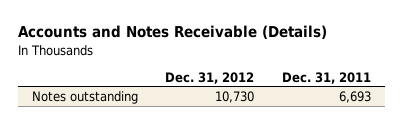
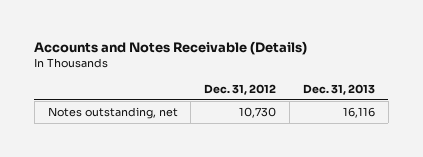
[281,71,371,84] Dec. 31, 2011 -> none
none -> [302,83,375,95] Dec. 31, 2013
[31,91,138,105] Notes outstanding -> [47,106,178,119] Notes outstanding, net

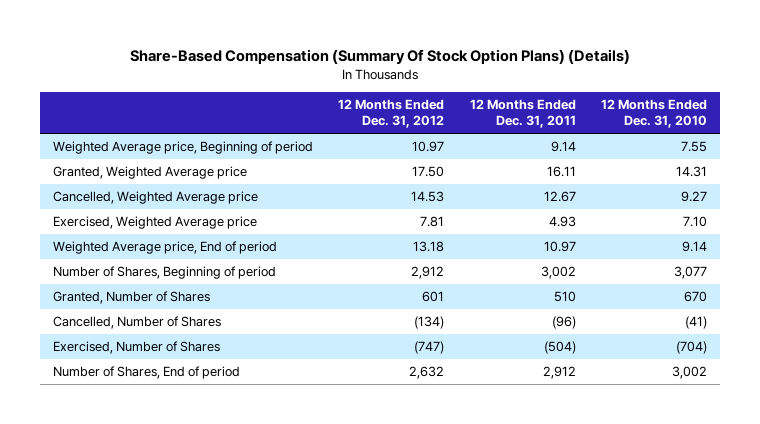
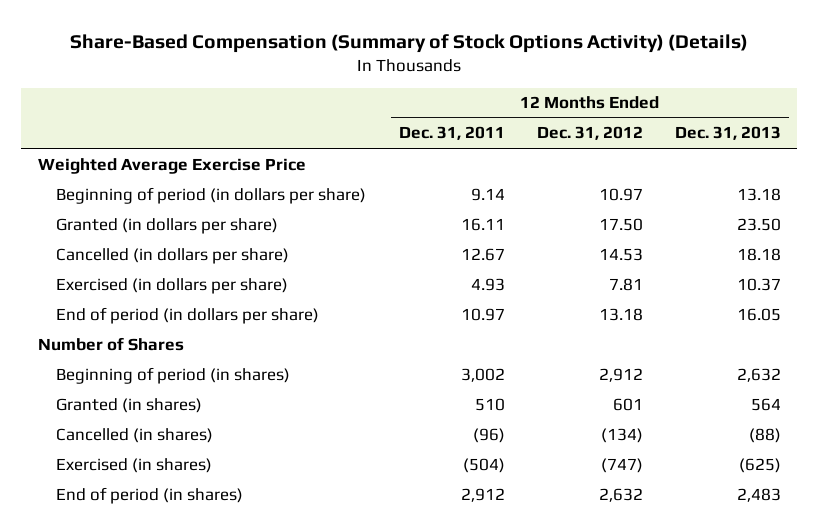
[130,48,631,64] Share-Based Compensation (Summary Of Stock Option Plans) (Details) -> [70,33,749,53] Share-Based Compensation (Summary of Stock Options Activity) (Details)
[601,99,708,129] 12 Months Ended Dec. 31, 2010 -> none
none -> [675,126,782,141] Dec. 31, 2013
none -> [37,157,306,174] Weighted Average Exercise Price
[53,141,314,155] Weighted Average price, Beginning of period -> [56,186,367,204] Beginning of period (in dollars per share)
[53,166,248,180] Granted, Weighted Average price -> [56,217,279,234] Granted (in dollars per share)
[53,191,259,205] Cancelled, Weighted Average price -> [56,247,290,264] Cancelled (in dollars per share)
[53,216,258,230] Exercised, Weighted Average price -> [56,277,289,294] Exercised (in dollars per share)
[53,241,278,255] Weighted Average price, End of period -> [56,306,320,324] End of period (in dollars per share)
none -> [37,336,184,351] Number of Shares
[53,266,277,280] Number of Shares, Beginning of period -> [56,366,291,384] Beginning of period (in shares)
[53,291,211,305] Granted, Number of Shares -> [56,397,203,413] Granted (in shares)
[53,316,222,330] Cancelled, Number of Shares -> [56,427,214,443] Cancelled (in shares)
[53,341,221,355] Exercised, Number of Shares -> [56,457,213,473] Exercised (in shares)
[53,366,241,380] Number of Shares, End of period -> [56,486,244,504] End of period (in shares)

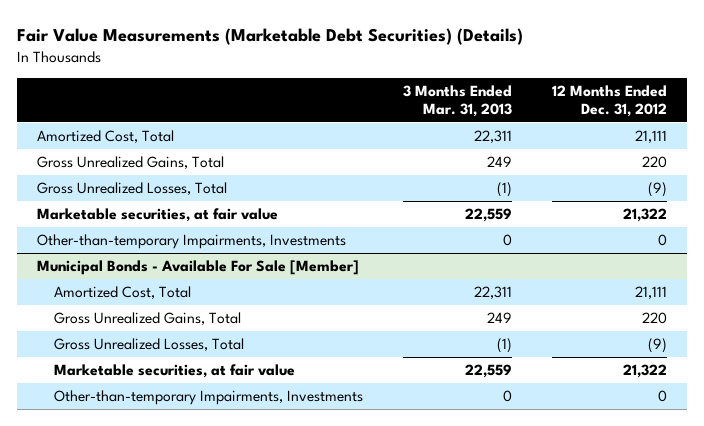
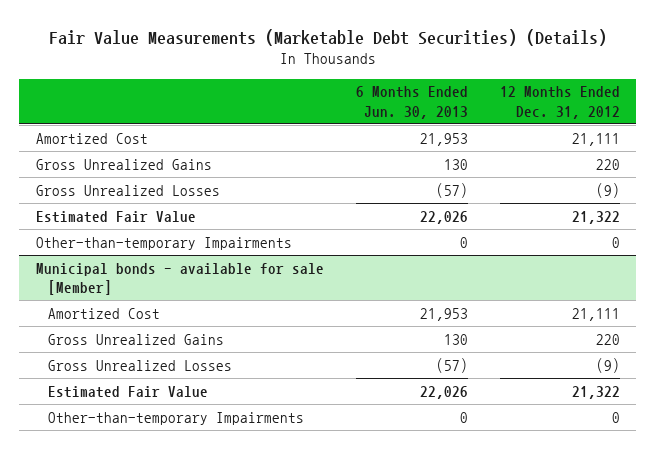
[403,84,513,118] 3 Months Ended Mar. 31, 2013 -> none
none -> [355,86,468,119] 6 Months Ended Jun. 30, 2013
[36,129,174,143] Amortized Cost, Total -> [35,132,148,144] Amortized Cost
[36,155,224,169] Gross Unrealized Gains, Total -> [35,158,212,170] Gross Unrealized Gains
[36,181,227,195] Gross Unrealized Losses, Total -> [35,184,220,196] Gross Unrealized Losses
[36,207,278,222] Marketable securities, at fair value -> [35,210,196,223] Estimated Fair Value
[36,233,346,249] Other-than-temporary Impairments, Investments -> [35,236,292,250] Other-than-temporary Impairments
[36,259,359,275] Municipal Bonds - Available For Sale [Member] -> [35,262,324,296] Municipal bonds - available for sale [Member]
[54,285,192,299] Amortized Cost, Total -> [48,307,161,319] Amortized Cost
[54,311,242,325] Gross Unrealized Gains, Total -> [48,333,225,345] Gross Unrealized Gains
[54,337,245,351] Gross Unrealized Losses, Total -> [48,359,233,371] Gross Unrealized Losses
[54,363,296,378] Marketable securities, at fair value -> [48,385,209,398] Estimated Fair Value
[54,389,364,405] Other-than-temporary Impairments, Investments -> [48,411,305,425] Other-than-temporary Impairments

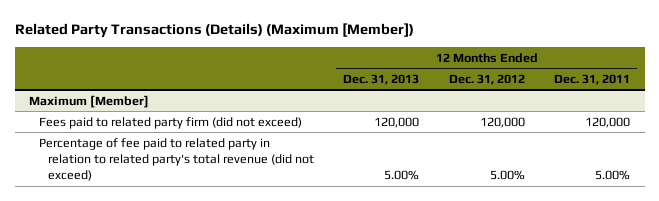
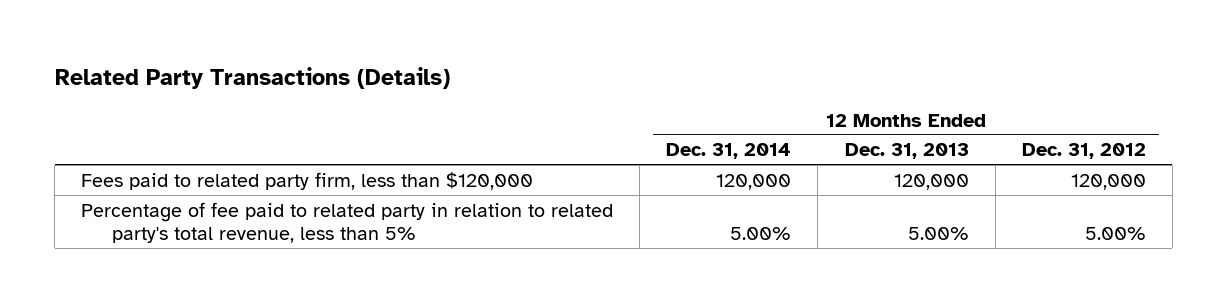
[14,23,414,39] Related Party Transactions (Details) (Maximum [Member]) -> [54,67,450,90] Related Party Transactions (Details)
[554,73,631,85] Dec. 31, 2011 -> none
none -> [666,143,792,160] Dec. 31, 2014
[29,94,150,108] Maximum [Member] -> none
[38,116,302,129] Fees paid to related party firm (did not exceed) -> [81,171,534,190] Fees paid to related party firm, less than $120,000
[38,137,315,182] Percentage of fee paid to related party in relation to related party's total revenue (did not exceed) -> [81,201,614,243] Percentage of fee paid to related party in relation to related party's total revenue, less than 5%

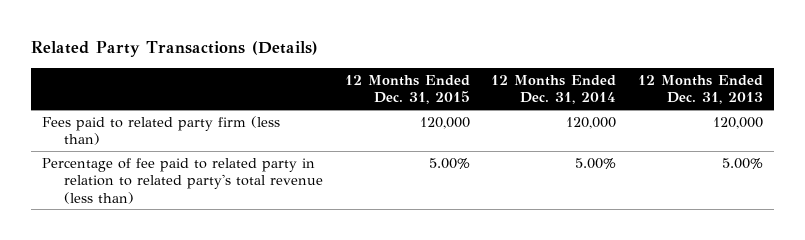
[1021,143,1146,160] Dec. 31, 2012 -> none
none -> [344,74,470,105] 12 Months Ended Dec. 31, 2015
[81,171,534,190] Fees paid to related party firm, less than $120,000 -> [41,115,280,146] Fees paid to related party firm (less than)
[81,201,614,243] Percentage of fee paid to related party in relation to related party's total revenue, less than 5% -> [41,157,323,204] Percentage of fee paid to related party in relation to related party's total revenue (less than)

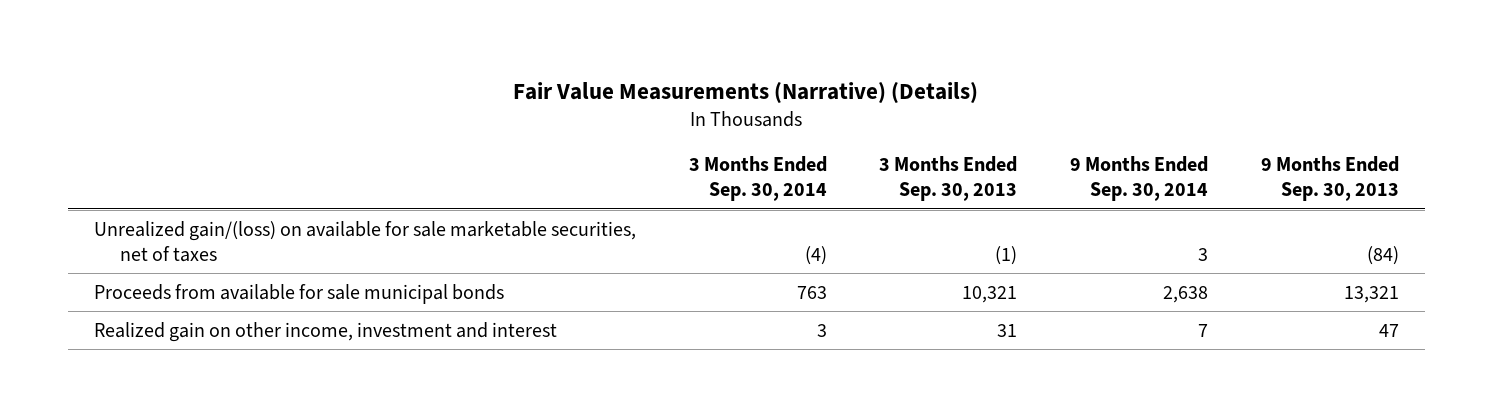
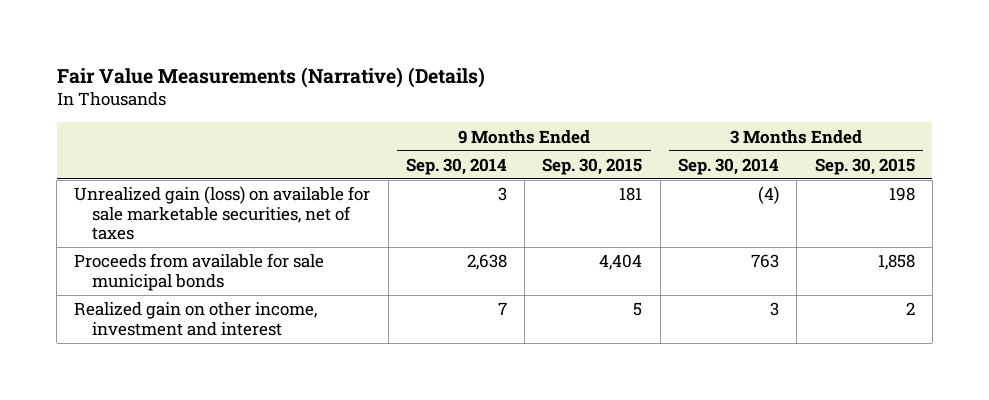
[879,156,1018,202] 3 Months Ended Sep. 30, 2013 -> none
[1260,156,1399,202] 9 Months Ended Sep. 30, 2013 -> none
none -> [542,157,643,175] Sep. 30, 2015
none -> [814,157,915,175] Sep. 30, 2015
[94,220,637,262] Unrealized gain/(loss) on available for sale marketable securities, net of taxes -> [74,186,371,241] Unrealized gain (loss) on available for sale marketable securities, net of taxes

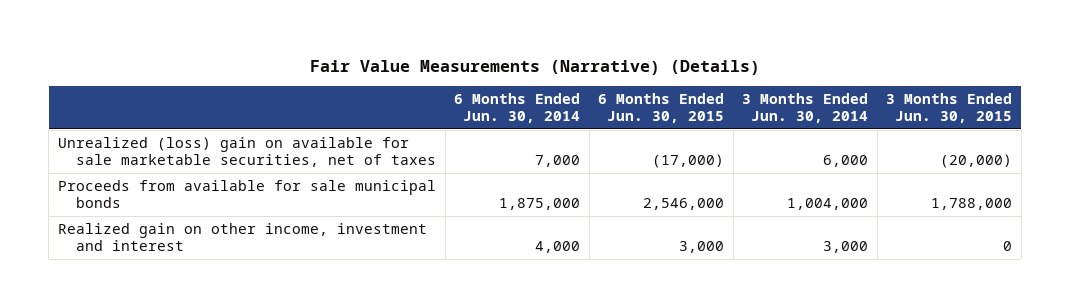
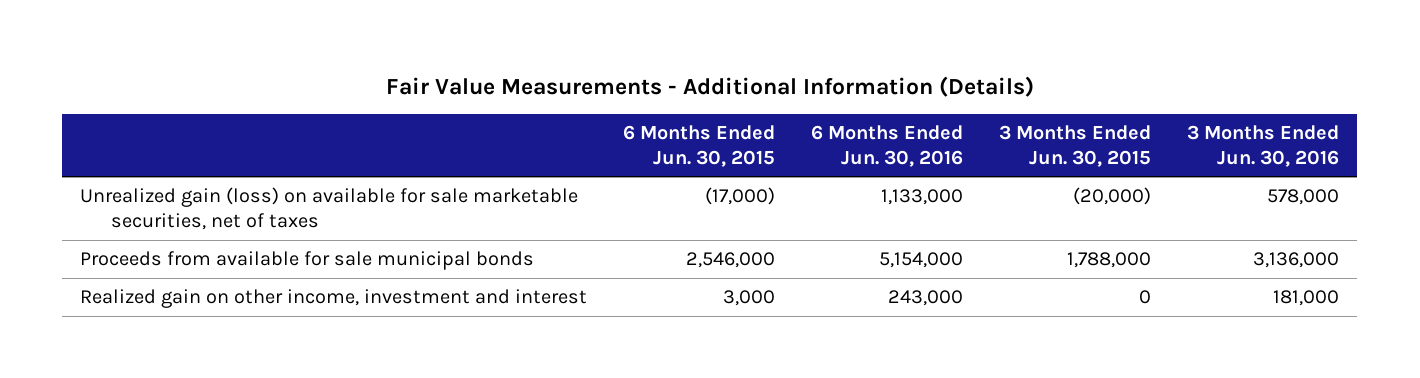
[310,59,761,75] Fair Value Measurements (Narrative) (Details) -> [385,75,1034,97] Fair Value Measurements - Additional Information (Details)
[454,92,581,124] 6 Months Ended Jun. 30, 2014 -> none
[742,92,869,124] 3 Months Ended Jun. 30, 2014 -> none
none -> [811,124,964,168] 6 Months Ended Jun. 30, 2016
none -> [1187,124,1340,168] 3 Months Ended Jun. 30, 2016
[58,136,436,168] Unrealized (loss) gain on available for sale marketable securities, net of taxes -> [80,187,579,231] Unrealized gain (loss) on available for sale marketable securities, net of taxes

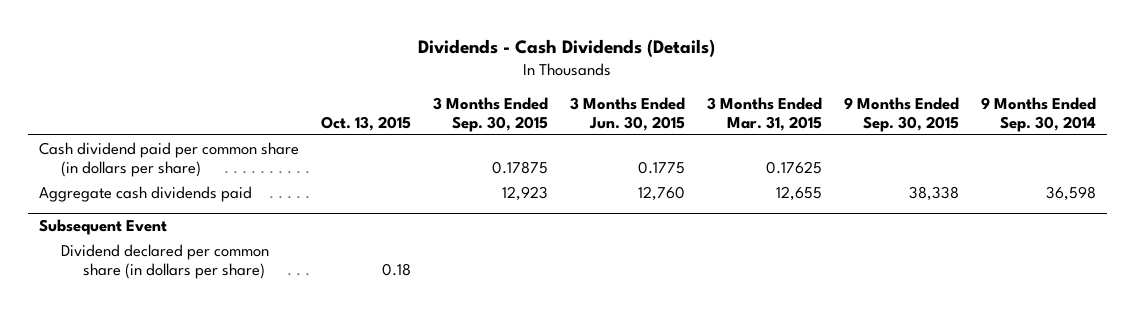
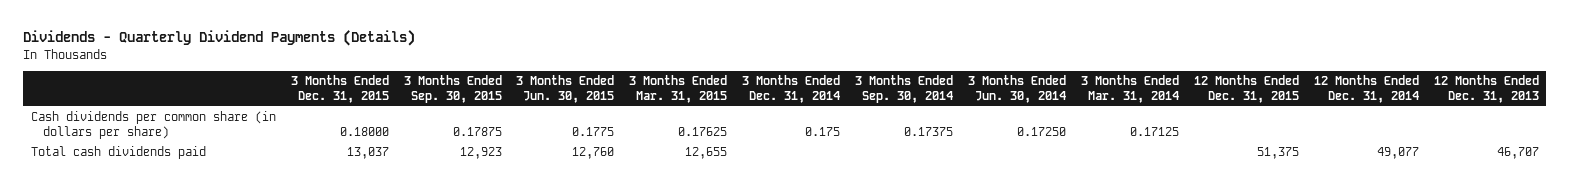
[418,38,716,57] Dividends - Cash Dividends (Details) -> [23,30,416,47] Dividends - Quarterly Dividend Payments (Details)
[320,116,411,132] Oct. 13, 2015 -> none
[843,96,959,133] 9 Months Ended Sep. 30, 2015 -> none
[980,96,1096,133] 9 Months Ended Sep. 30, 2014 -> none
none -> [290,74,389,104] 3 Months Ended Dec. 31, 2015
none -> [742,74,841,104] 3 Months Ended Dec. 31, 2014
none -> [855,74,954,104] 3 Months Ended Sep. 30, 2014
none -> [968,74,1067,104] 3 Months Ended Jun. 30, 2014
none -> [1080,74,1179,104] 3 Months Ended Mar. 31, 2014
none -> [1193,74,1299,104] 12 Months Ended Dec. 31, 2015
none -> [1313,74,1419,104] 12 Months Ended Dec. 31, 2014
none -> [1433,74,1539,104] 12 Months Ended Dec. 31, 2013
[38,219,167,236] Subsequent Event -> none
[60,243,269,279] Dividend declared per common share (in dollars per share) -> none
[38,141,299,177] Cash dividend paid per common share (in dollars per share) -> [30,111,276,140] Cash dividends per common share (in dollars per share)
[38,185,252,202] Aggregate cash dividends paid -> [30,146,206,160] Total cash dividends paid

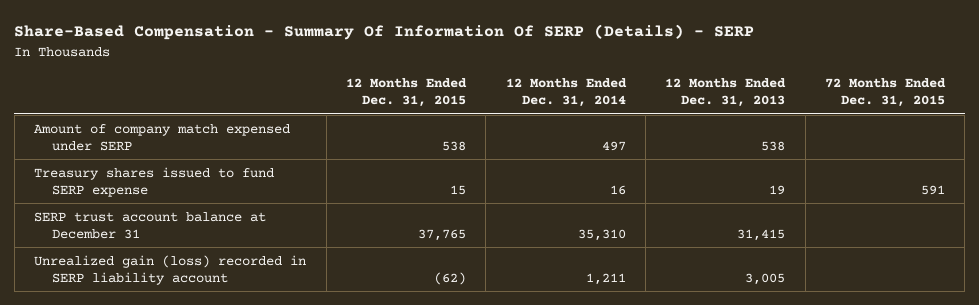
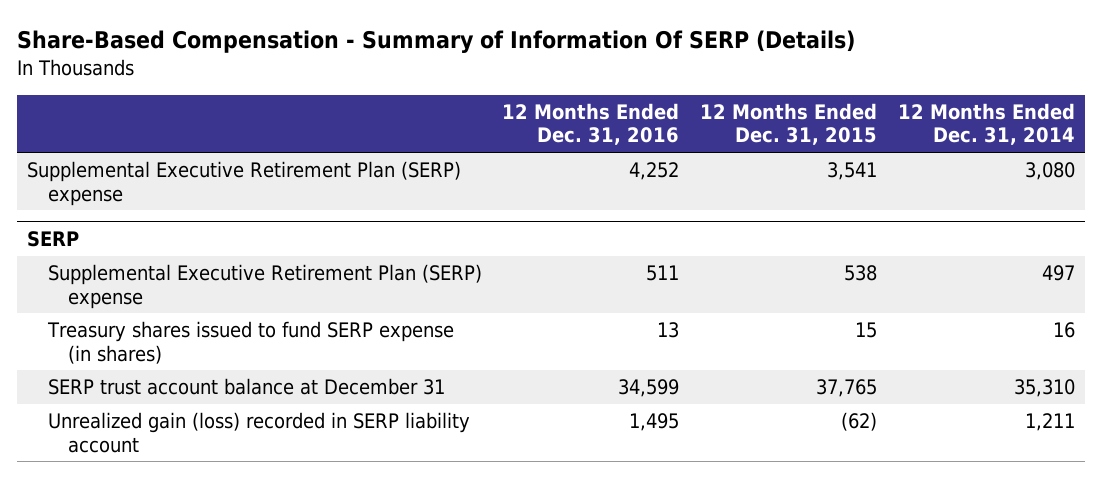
[14,24,755,41] Share-Based Compensation - Summary Of Information Of SERP (Details) - SERP -> [17,29,856,53] Share-Based Compensation - Summary of Information Of SERP (Details)
[665,78,787,108] 12 Months Ended Dec. 31, 2013 -> none
[824,78,946,108] 72 Months Ended Dec. 31, 2015 -> none
none -> [502,103,680,146] 12 Months Ended Dec. 31, 2016
none -> [27,161,462,206] Supplemental Executive Retirement Plan (SERP) expense
none -> [27,230,80,247] SERP
[34,123,291,151] Amount of company match expensed under SERP -> [47,264,482,309] Supplemental Executive Retirement Plan (SERP) expense
[34,166,275,197] Treasury shares issued to fund SERP expense -> [46,321,454,364] Treasury shares issued to fund SERP expense (in shares)

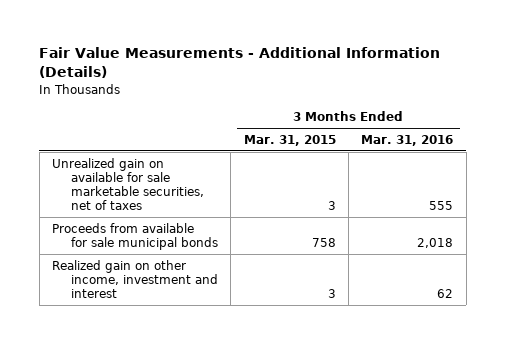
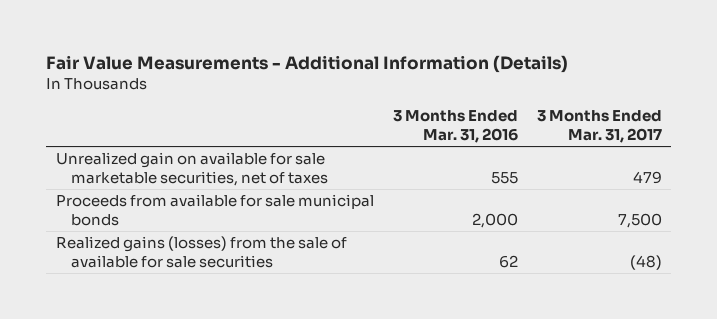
[243,134,336,146] Mar. 31, 2015 -> none
none -> [536,110,662,144] 3 Months Ended Mar. 31, 2017
[52,259,218,298] Realized gain on other income, investment and interest -> none
[417,237,454,248] 2,018 -> [471,212,518,228] 2,000
none -> [55,236,347,268] Realized gains (losses) from the sale of available for sale securities

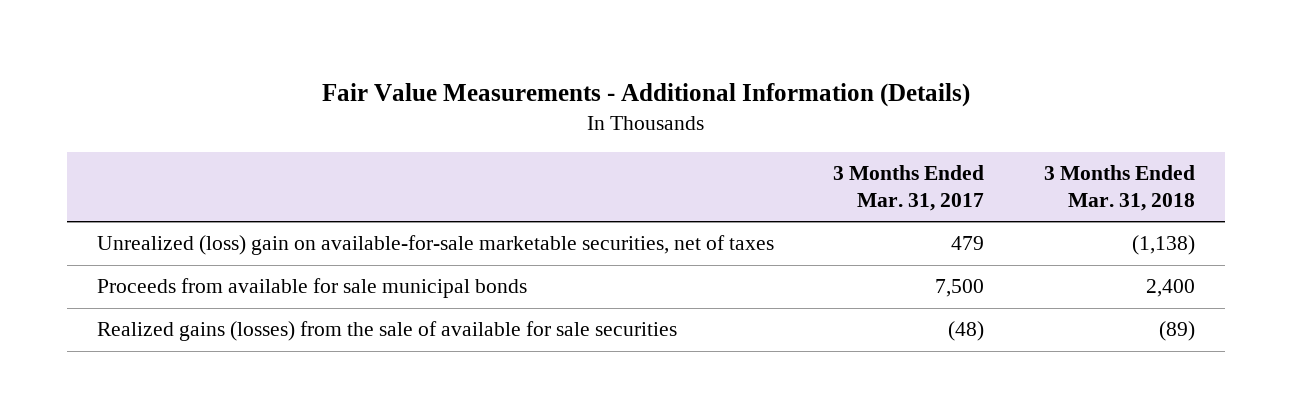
[392,110,518,144] 3 Months Ended Mar. 31, 2016 -> none
none -> [1043,165,1195,212] 3 Months Ended Mar. 31, 2018
[55,152,329,186] Unrealized gain on available for sale marketable securities, net of taxes -> [96,235,774,256] Unrealized (loss) gain on available-for-sale marketable securities, net of taxes

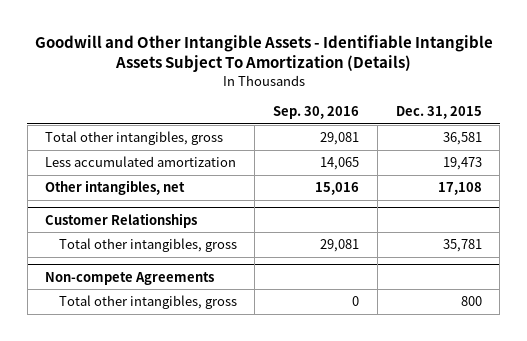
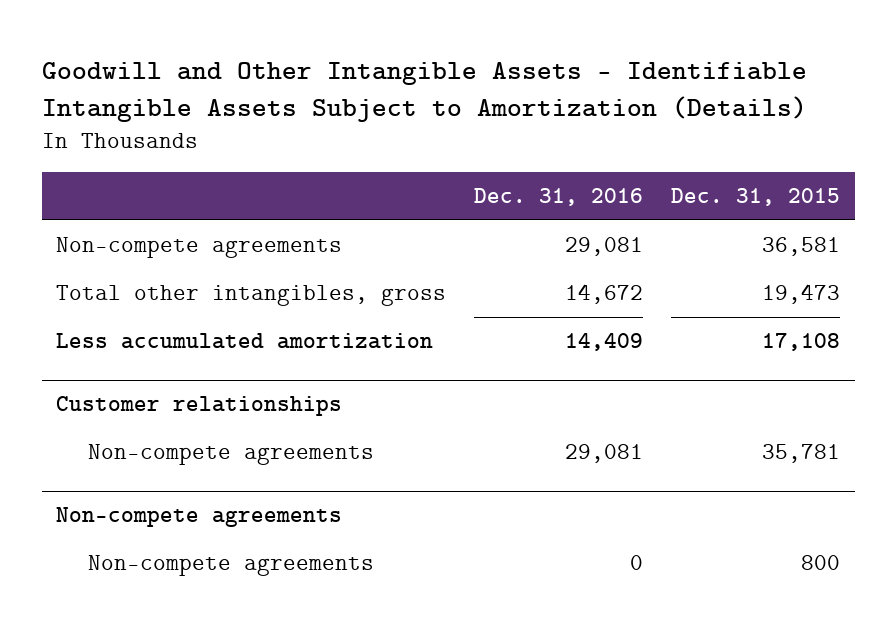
[34,34,493,72] Goodwill and Other Intangible Assets - Identifiable Intangible Assets Subject To Amortization (Details) -> [41,61,807,122] Goodwill and Other Intangible Assets - Identifiable Intangible Assets Subject to Amortization (Details)
[273,106,360,120] Sep. 30, 2016 -> none
none -> [474,187,644,206] Dec. 31, 2016
[45,180,186,196] Other intangibles, net -> none
[58,295,237,310] Total other intangibles, gross -> none
none -> [56,237,343,259] Non-compete agreements
[442,132,482,146] 36,581 -> [762,284,841,305] 19,473
[442,157,482,171] 19,473 -> [762,333,841,352] 17,108
[45,212,198,228] Customer Relationships -> [56,396,343,417] Customer relationships
[58,238,237,253] Total other intangibles, gross -> [87,444,374,466] Non-compete agreements
[45,271,215,285] Non-compete Agreements -> [56,507,343,528] Non-compete agreements
none -> [87,555,374,577] Non-compete agreements

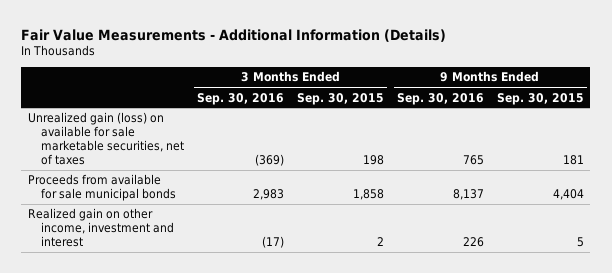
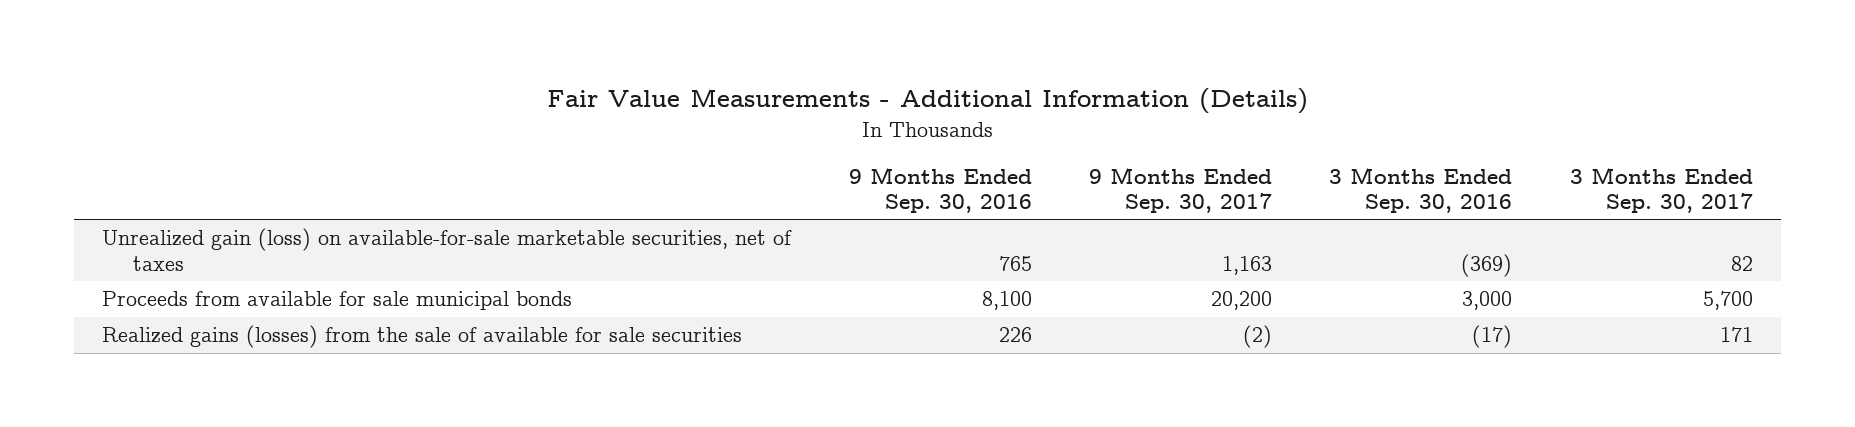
[297,92,385,105] Sep. 30, 2015 -> none
[496,92,584,105] Sep. 30, 2015 -> none
none -> [1089,166,1273,213] 9 Months Ended Sep. 30, 2017
none -> [1569,166,1753,213] 3 Months Ended Sep. 30, 2017
[27,112,185,166] Unrealized gain (loss) on available for sale marketable securities, net of taxes -> [102,228,793,271] Unrealized gain (loss) on available-for-sale marketable securities, net of taxes
[253,189,285,201] 2,983 -> [1462,291,1513,311] 3,000
[452,189,484,201] 8,137 -> [981,291,1032,311] 8,100
[27,208,175,248] Realized gain on other income, investment and interest -> [102,325,743,349] Realized gains (losses) from the sale of available for sale securities

